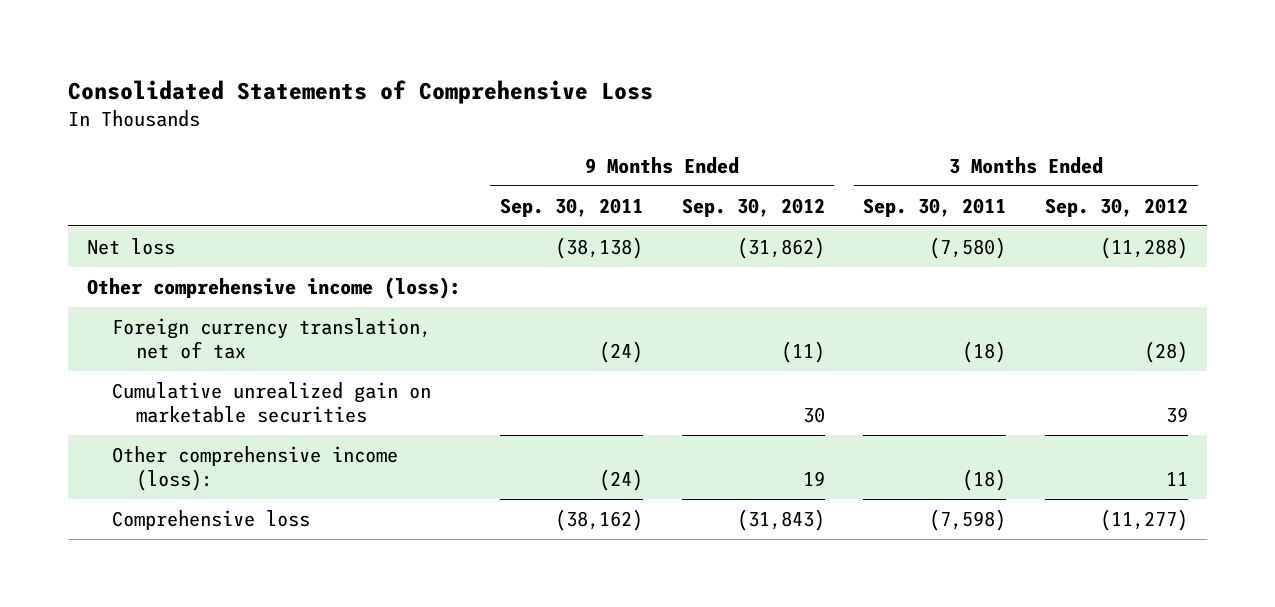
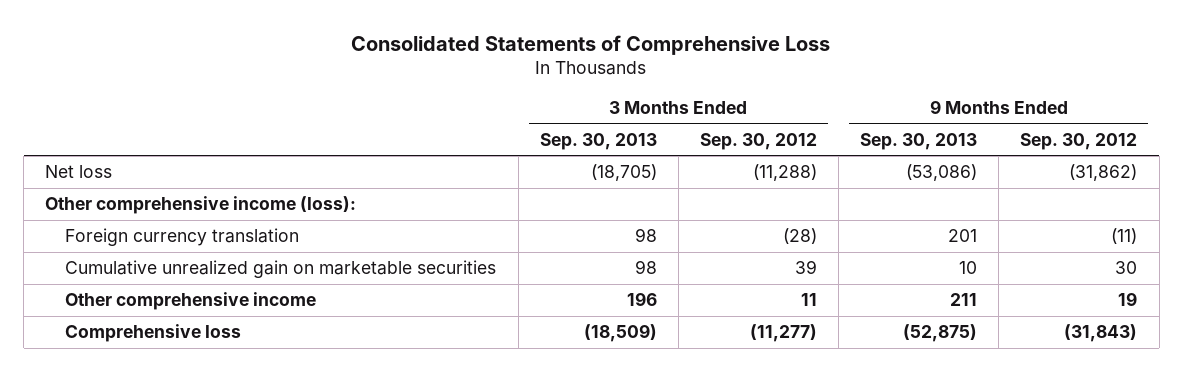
[500,197,644,217] Sep. 30, 2011 -> none
[863,197,1007,217] Sep. 30, 2011 -> none
none -> [539,132,657,150] Sep. 30, 2013
none -> [860,132,978,150] Sep. 30, 2013
[111,317,431,360] Foreign currency translation, net of tax -> [65,228,300,247] Foreign currency translation
[111,445,398,492] Other comprehensive income (loss): -> [65,292,317,311] Other comprehensive income

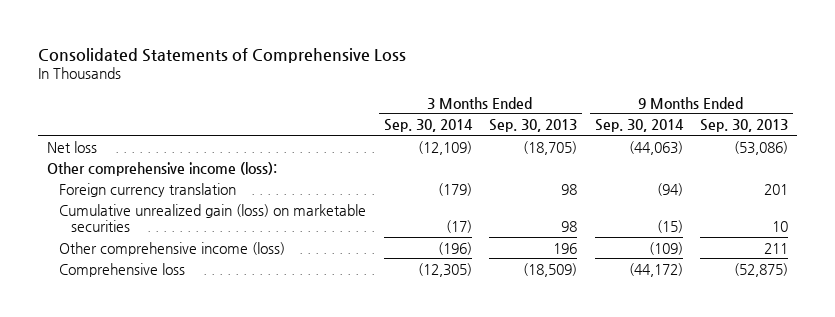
[699,132,817,150] Sep. 30, 2012 -> none
[1020,132,1138,150] Sep. 30, 2012 -> none
none -> [383,119,473,133] Sep. 30, 2014
none -> [594,119,684,133] Sep. 30, 2014
[65,260,497,279] Cumulative unrealized gain on marketable securities -> [58,203,366,232] Cumulative unrealized gain (loss) on marketable securities
[65,292,317,311] Other comprehensive income -> [58,241,285,256] Other comprehensive income (loss)

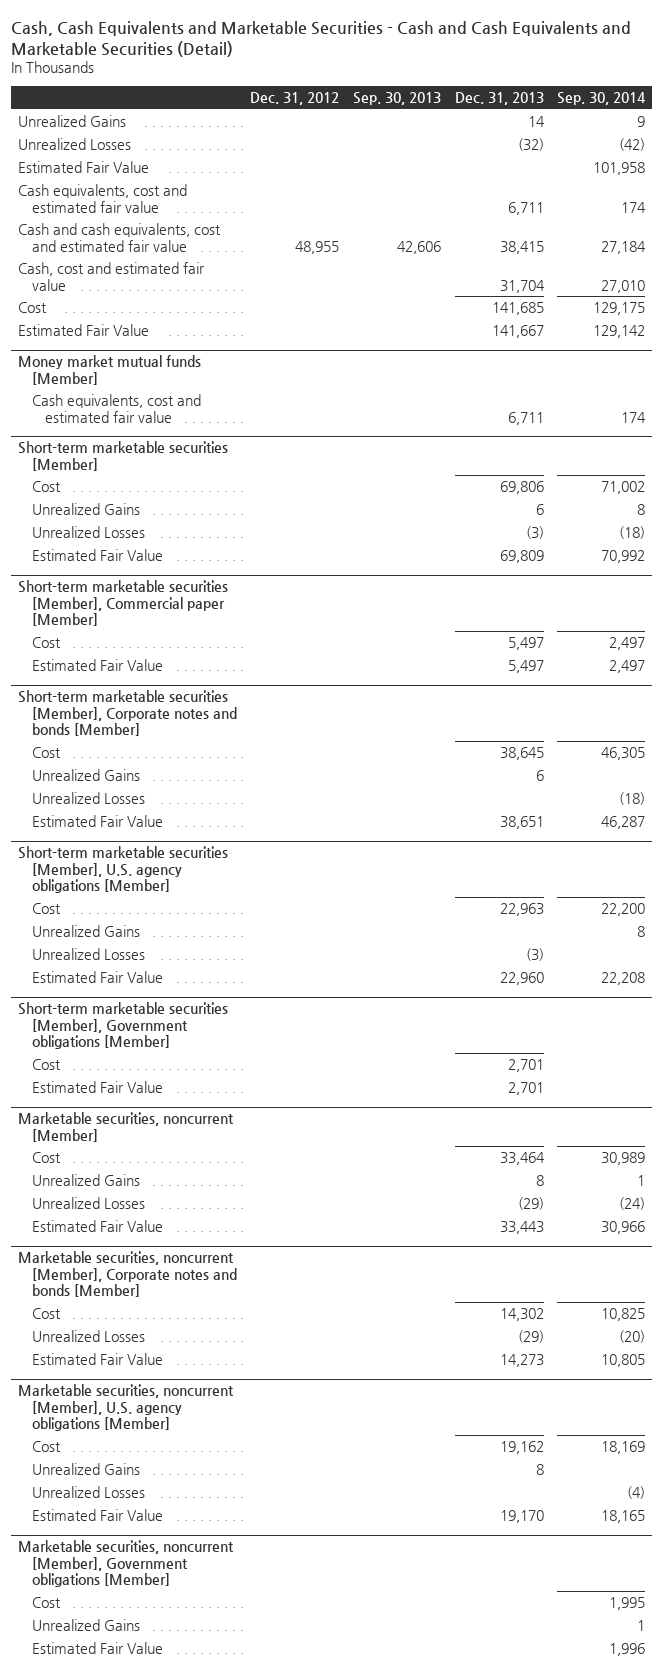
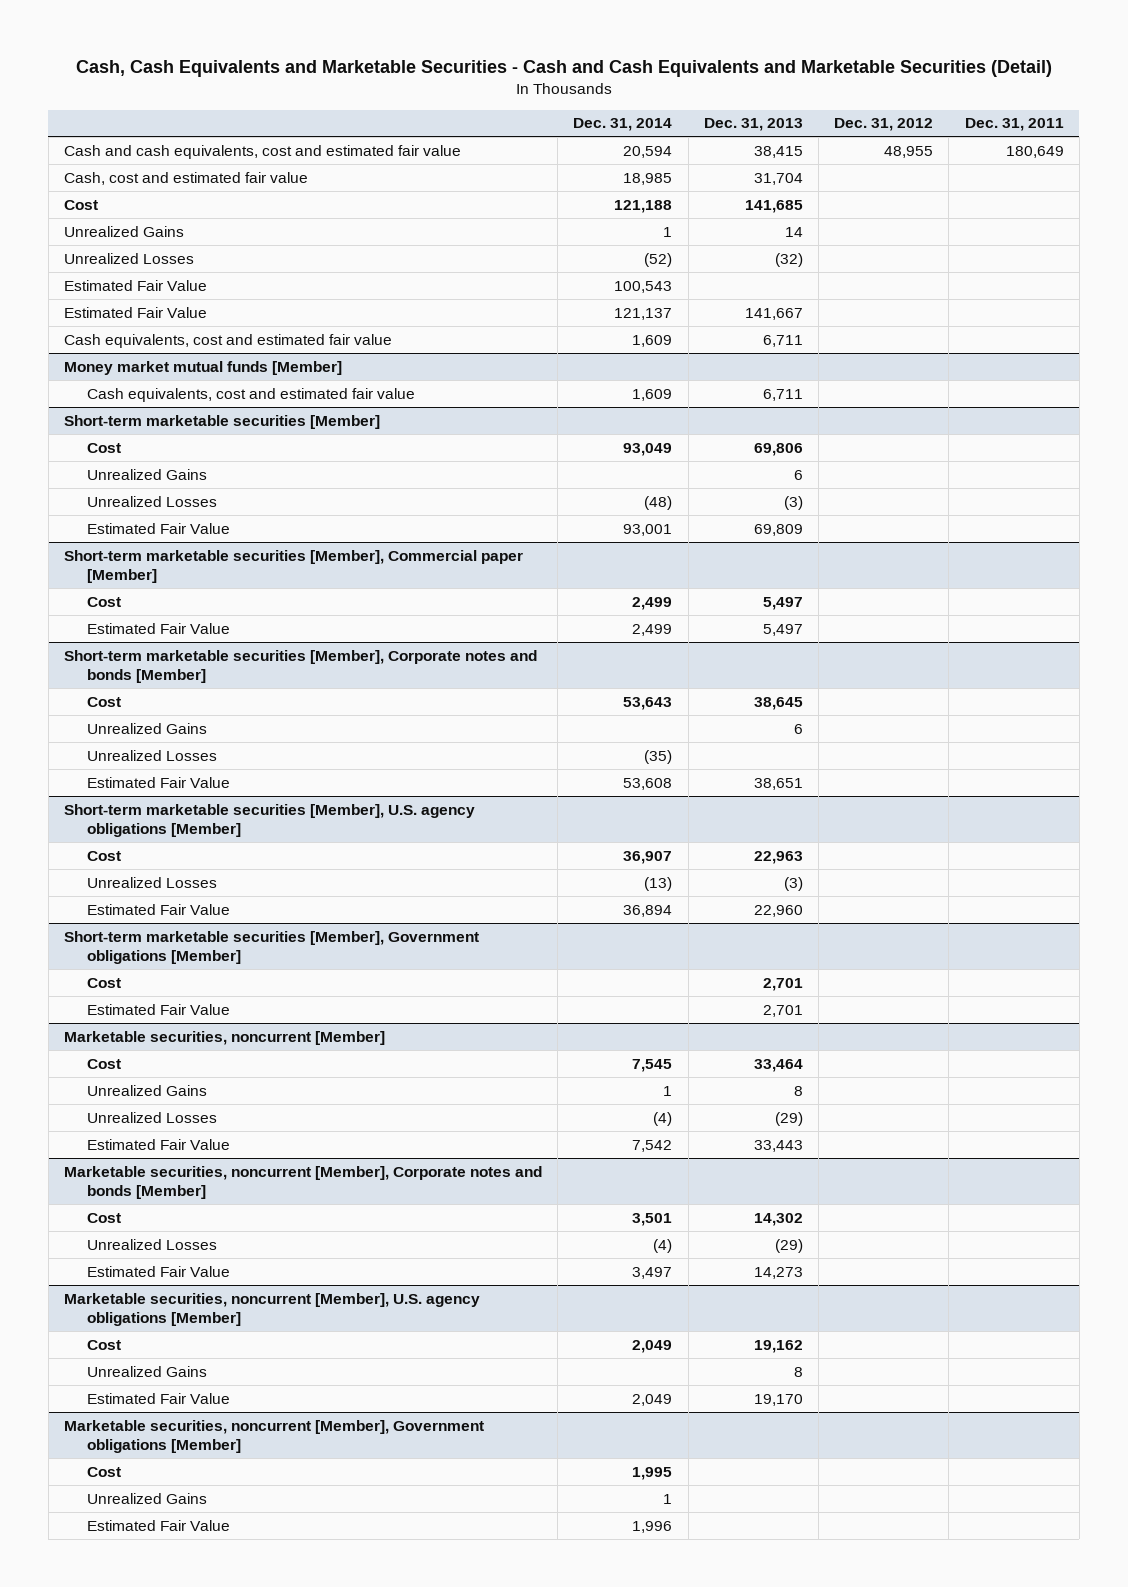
[353,92,442,106] Sep. 30, 2013 -> none
[557,92,647,106] Sep. 30, 2014 -> none
none -> [573,118,673,132] Dec. 31, 2014
none -> [964,118,1064,132] Dec. 31, 2011
[18,115,127,128] Unrealized Gains -> [64,225,185,237] Unrealized Gains
[18,138,132,151] Unrealized Losses -> [64,252,195,264] Unrealized Losses
[18,161,150,174] Estimated Fair Value -> [64,279,208,291] Estimated Fair Value
[18,184,188,213] Cash equivalents, cost and estimated fair value -> [64,333,393,348] Cash equivalents, cost and estimated fair value
[31,925,140,938] Unrealized Gains -> none
[31,1486,145,1499] Unrealized Losses -> none

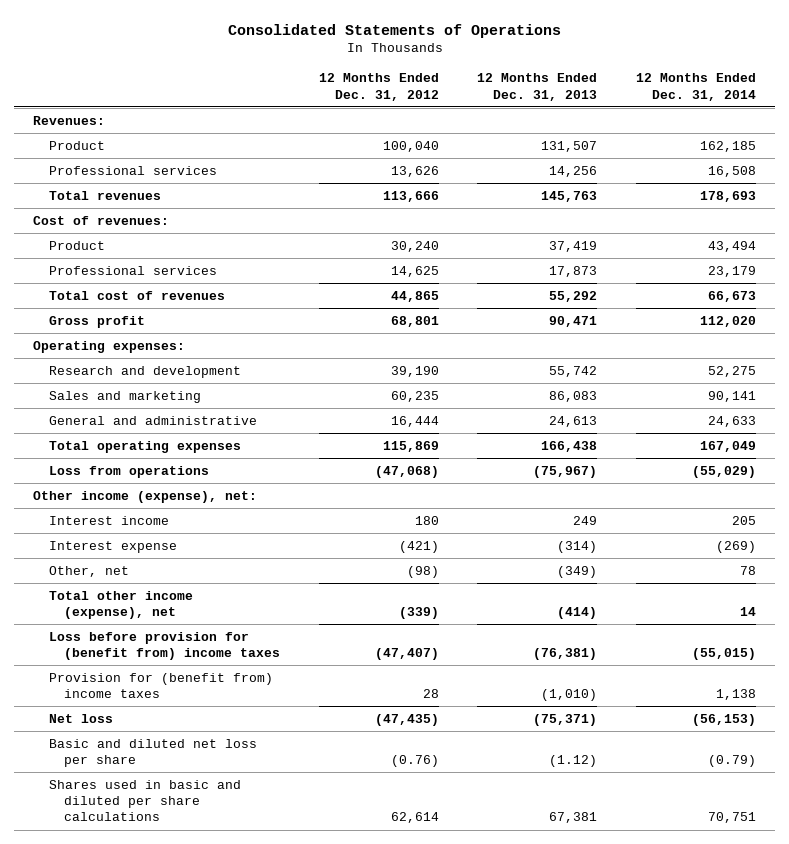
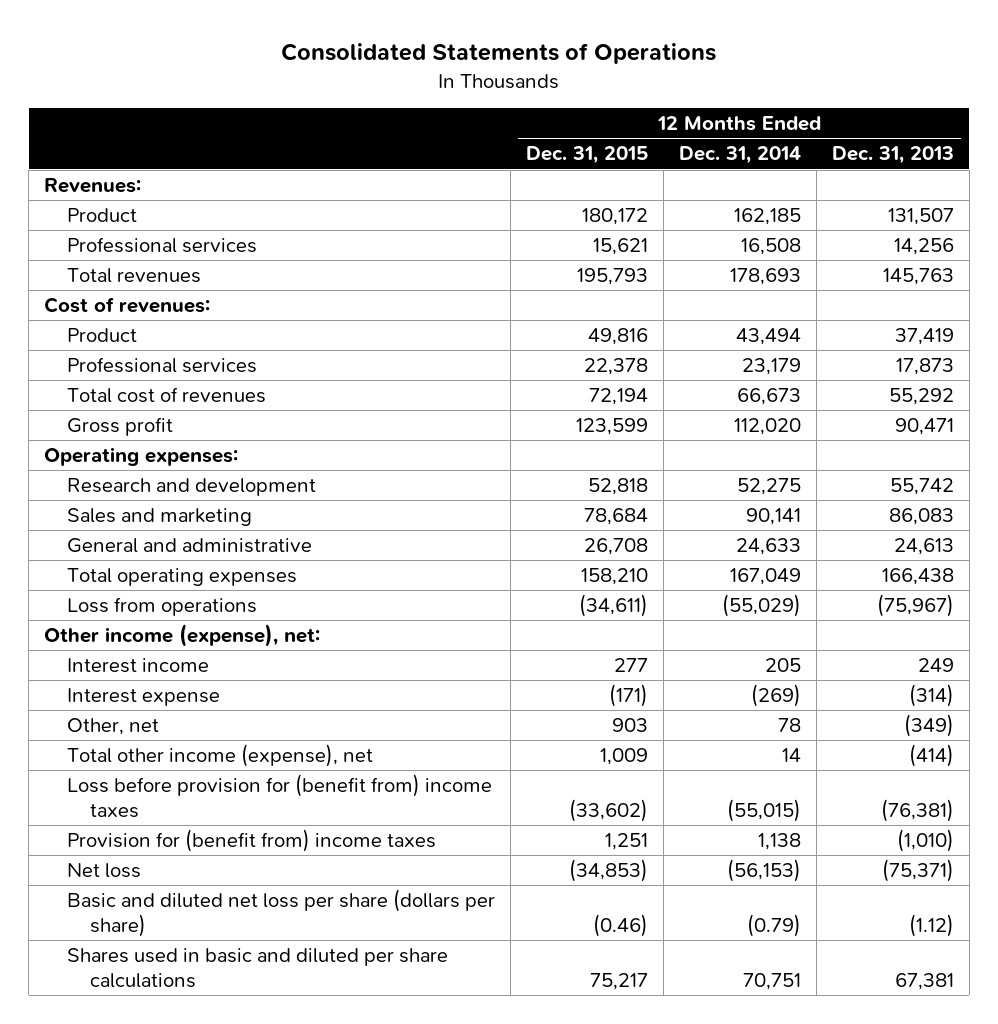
[318,73,439,101] 12 Months Ended Dec. 31, 2012 -> none
none -> [526,146,649,165] Dec. 31, 2015
[48,738,257,768] Basic and diluted net loss per share -> [67,889,496,938] Basic and diluted net loss per share (dollars per share)

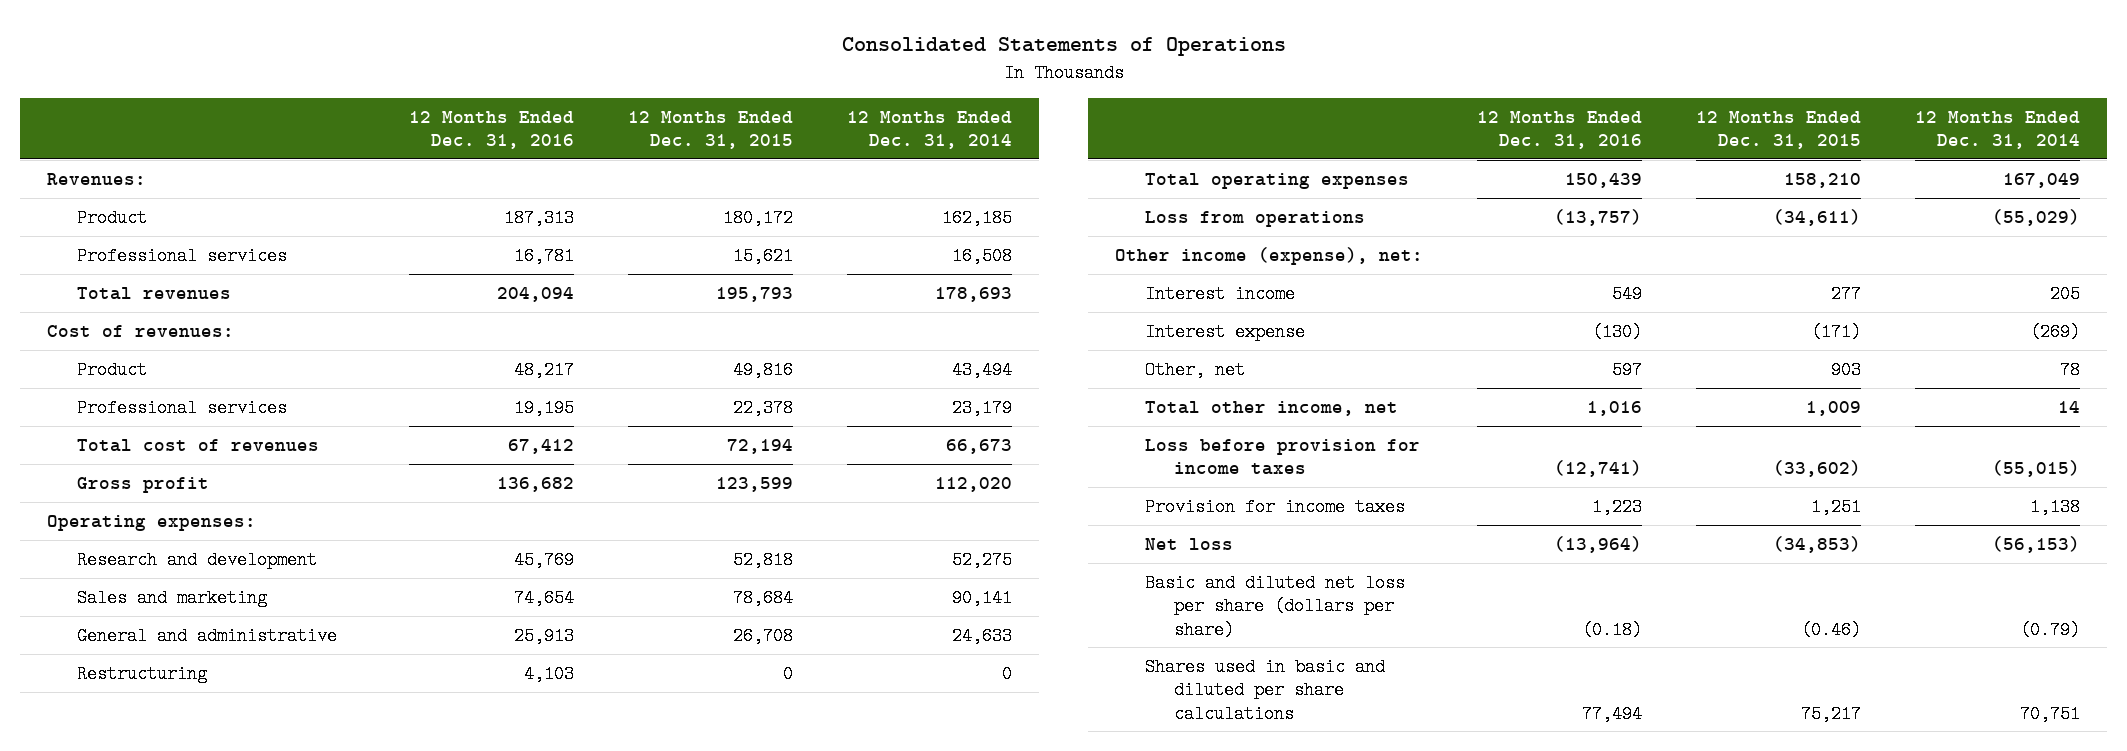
[831,146,954,165] Dec. 31, 2013 -> none
none -> [409,110,575,149] 12 Months Ended Dec. 31, 2016
none -> [76,664,207,683] Restructuring
[67,744,374,768] Total other income (expense), net -> [1144,400,1398,416] Total other income, net
[67,774,493,819] Loss before provision for (benefit from) income taxes -> [1144,438,1420,476] Loss before provision for income taxes
[67,829,437,853] Provision for (benefit from) income taxes -> [1144,497,1405,516] Provision for income taxes

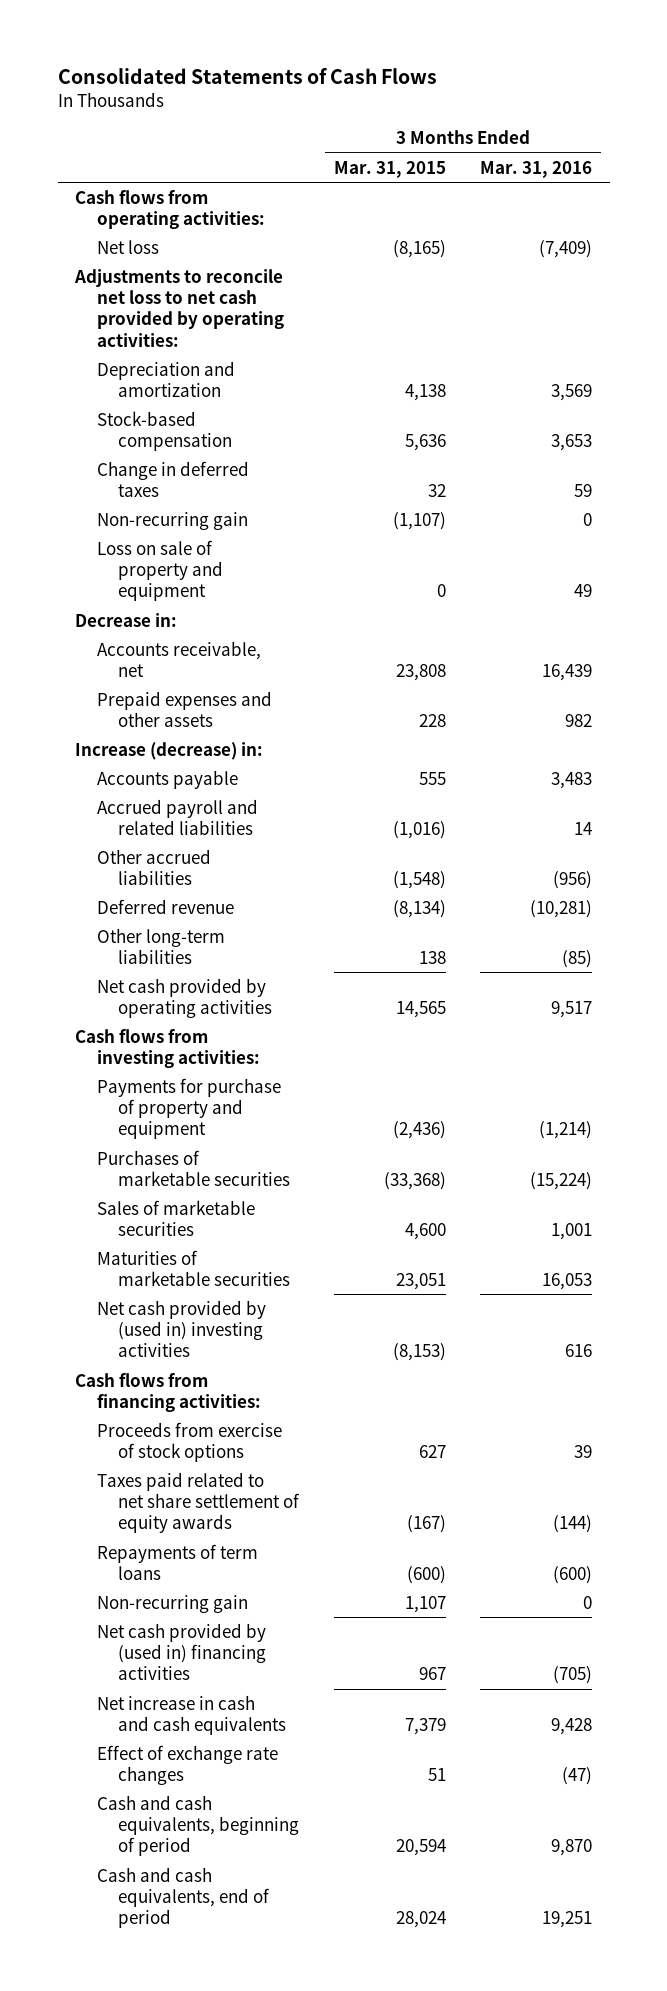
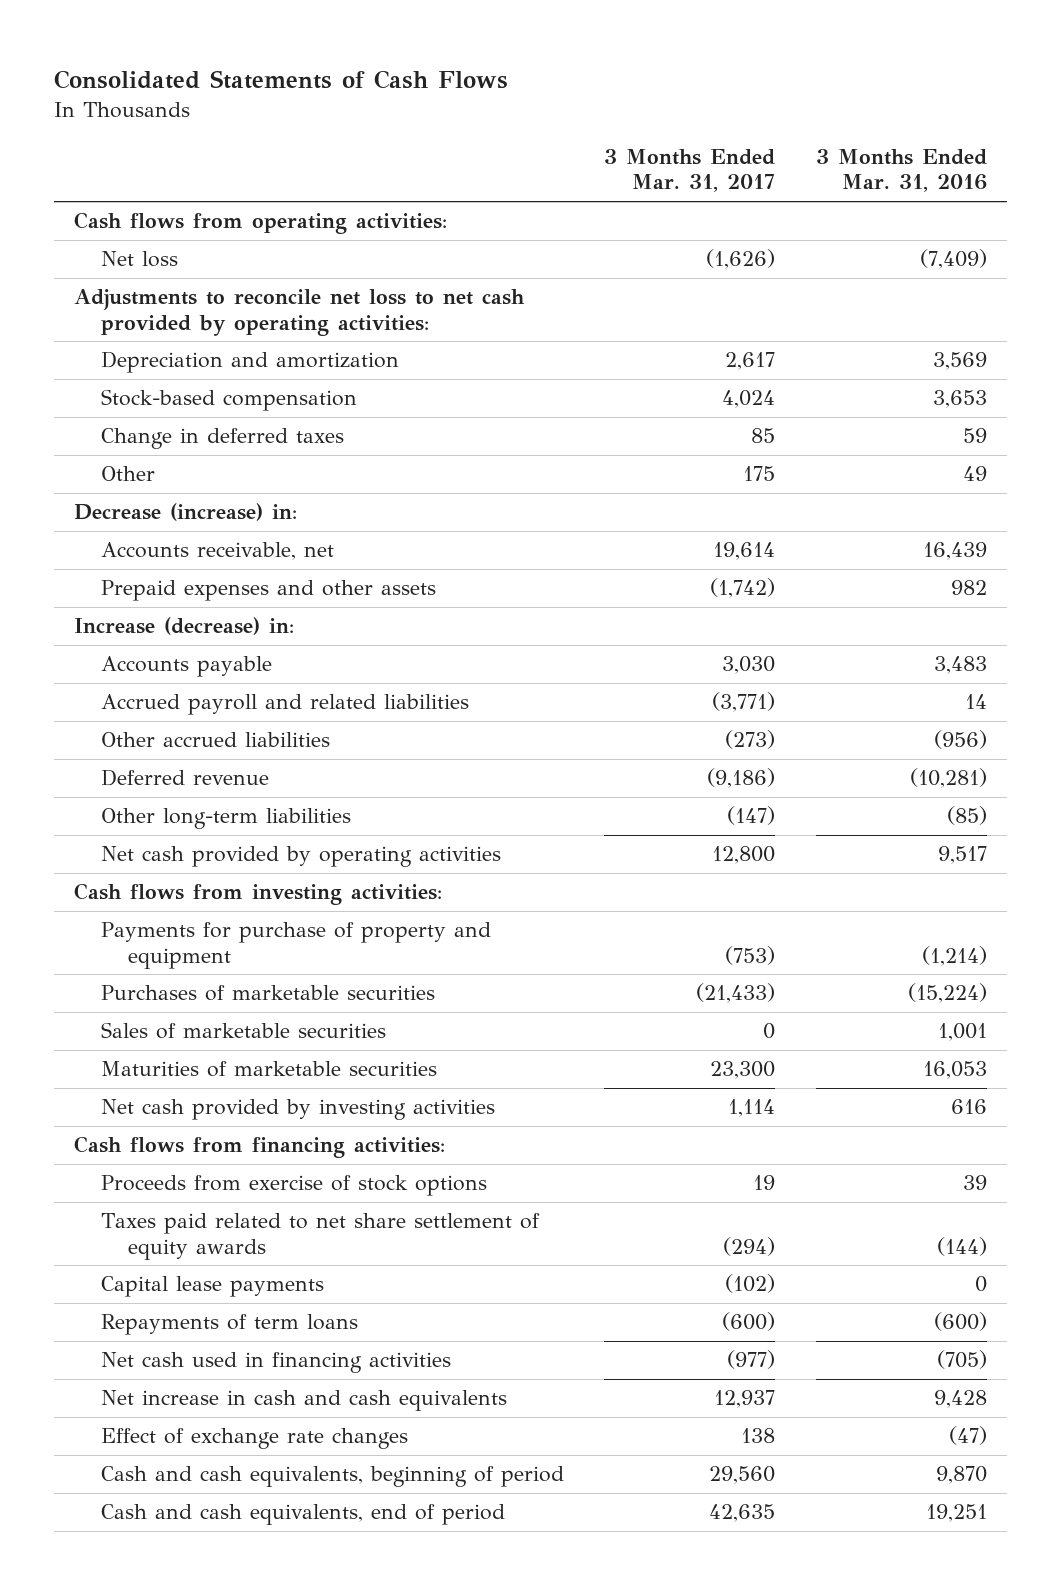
[333,160,446,178] Mar. 31, 2015 -> none
none -> [604,149,776,193] 3 Months Ended Mar. 31, 2017
[96,511,248,530] Non-recurring gain -> none
[96,539,224,602] Loss on sale of property and equipment -> none
none -> [101,466,156,482] Other
[75,612,178,627] Decrease in: -> [74,503,298,522] Decrease (increase) in:
[96,1299,266,1358] Net cash provided by (used in) investing activities -> [101,1099,496,1121] Net cash provided by investing activities
none -> [101,1276,325,1298] Capital lease payments
[96,1594,248,1613] Non-recurring gain -> none
[96,1622,267,1681] Net cash provided by (used in) financing activities -> [101,1352,452,1374] Net cash used in financing activities

